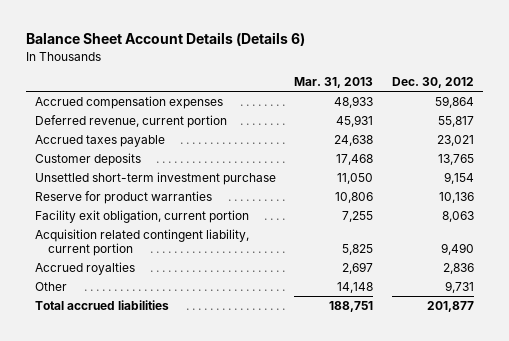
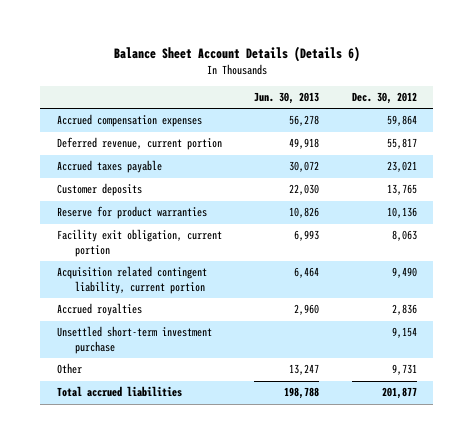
[294,77,374,89] Mar. 31, 2013 -> none
none -> [254,92,320,105] Jun. 30, 2013
[34,171,276,185] Unsettled short-term investment purchase -> [56,326,212,355] Unsettled short-term investment purchase

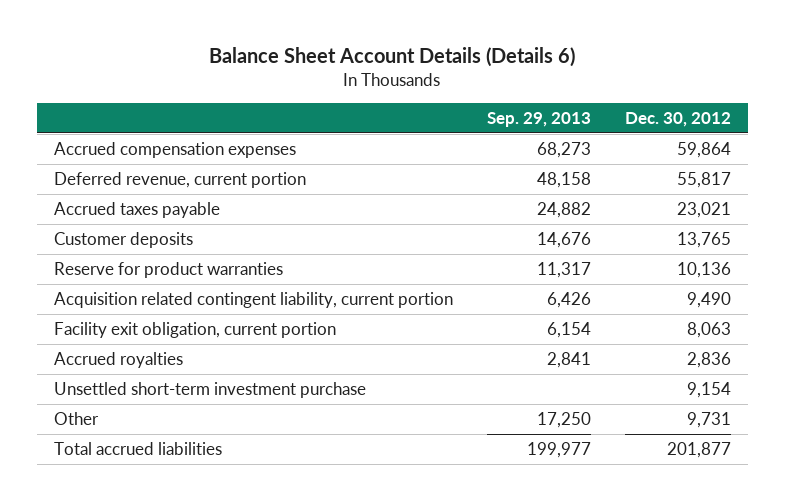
[254,92,320,105] Jun. 30, 2013 -> none
none -> [486,111,591,127] Sep. 29, 2013
[56,229,222,258] Facility exit obligation, current portion -> [53,322,336,339] Facility exit obligation, current portion

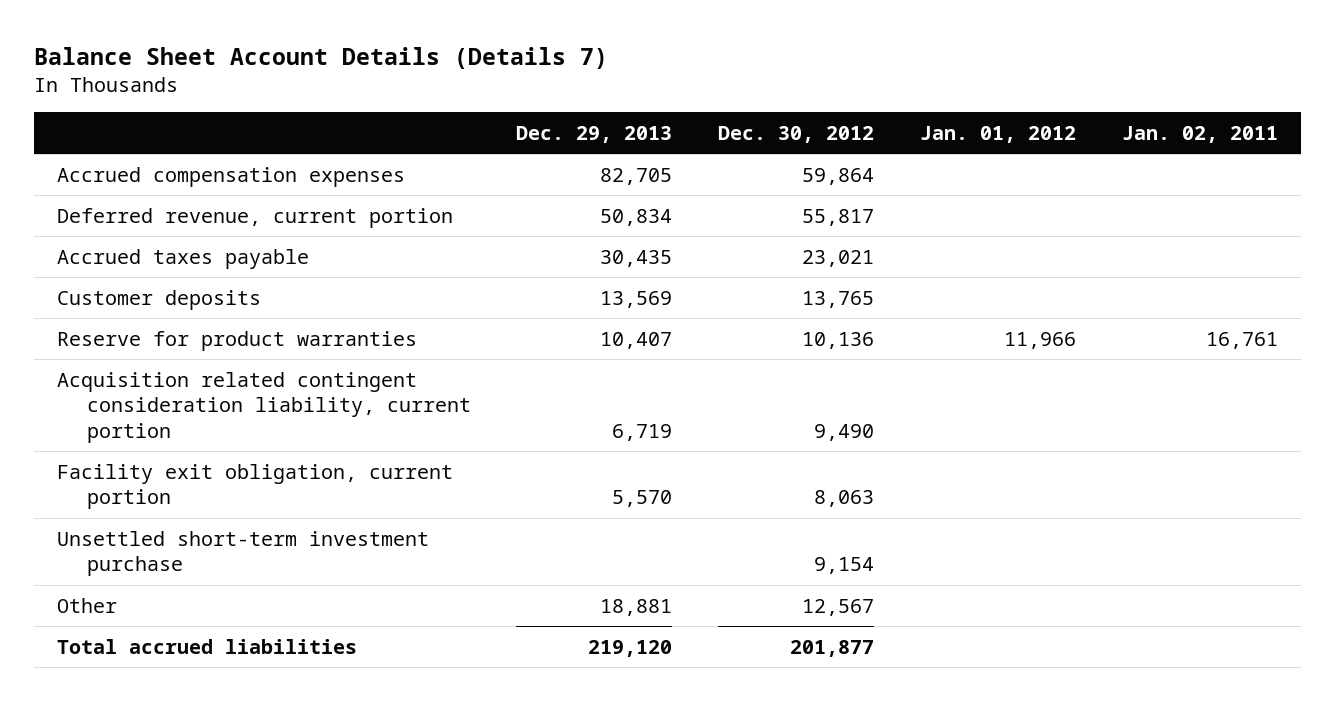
[209,47,576,68] Balance Sheet Account Details (Details 6) -> [33,46,608,69] Balance Sheet Account Details (Details 7)
[486,111,591,127] Sep. 29, 2013 -> none
none -> [516,126,673,144] Dec. 29, 2013
none -> [920,126,1077,144] Jan. 01, 2012
none -> [1122,126,1279,144] Jan. 02, 2011
[53,292,453,309] Acquisition related contingent liability, current portion -> [56,371,471,444] Acquisition related contingent consideration liability, current portion
[53,352,183,369] Accrued royalties -> none
[686,412,731,429] 9,731 -> [802,598,875,616] 12,567

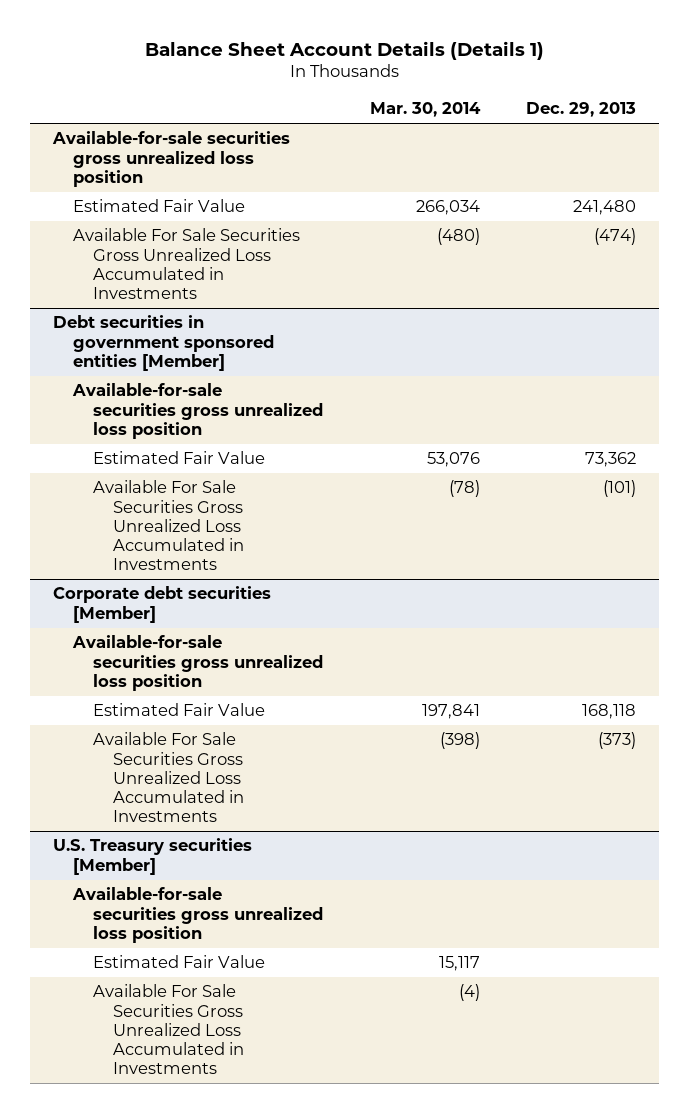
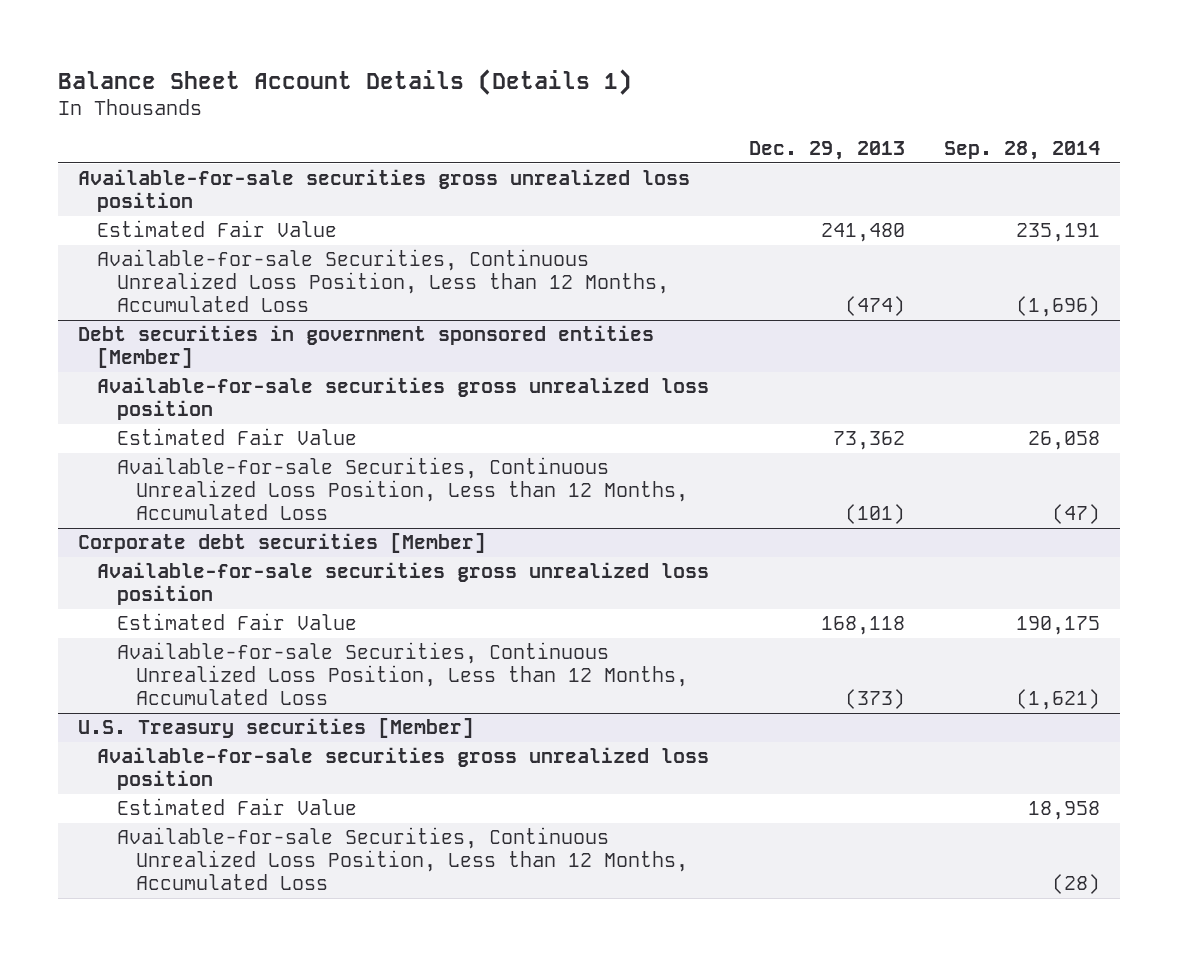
[369,102,481,118] Mar. 30, 2014 -> none
none -> [944,141,1101,161] Sep. 28, 2014
[73,228,301,300] Available For Sale Securities Gross Unrealized Loss Accumulated in Investments -> [97,249,669,313] Available-for-sale Securities, Continuous Unrealized Loss Position, Less than 12 Months, Accumulated Loss
[93,480,245,571] Available For Sale Securities Gross Unrealized Loss Accumulated in Investments -> none
none -> [116,457,688,521] Available-for-sale Securities, Continuous Unrealized Loss Position, Less than 12 Months, Accumulated Loss
[93,732,245,823] Available For Sale Securities Gross Unrealized Loss Accumulated in Investments -> [116,642,688,706] Available-for-sale Securities, Continuous Unrealized Loss Position, Less than 12 Months, Accumulated Loss
[93,984,245,1075] Available For Sale Securities Gross Unrealized Loss Accumulated in Investments -> none
none -> [116,827,688,891] Available-for-sale Securities, Continuous Unrealized Loss Position, Less than 12 Months, Accumulated Loss

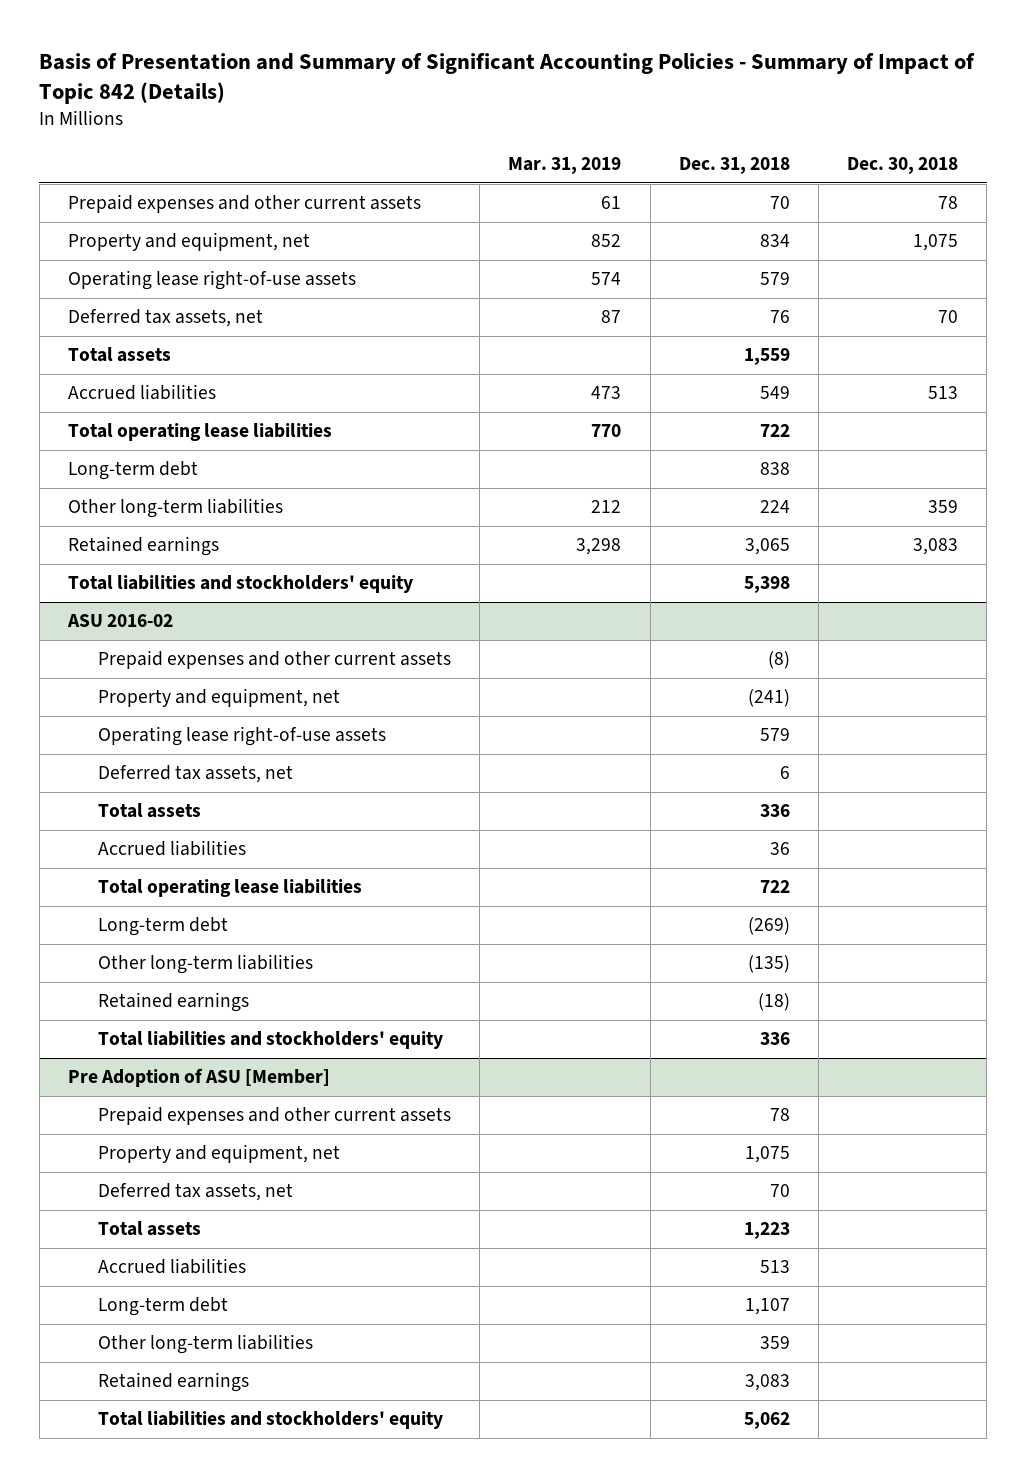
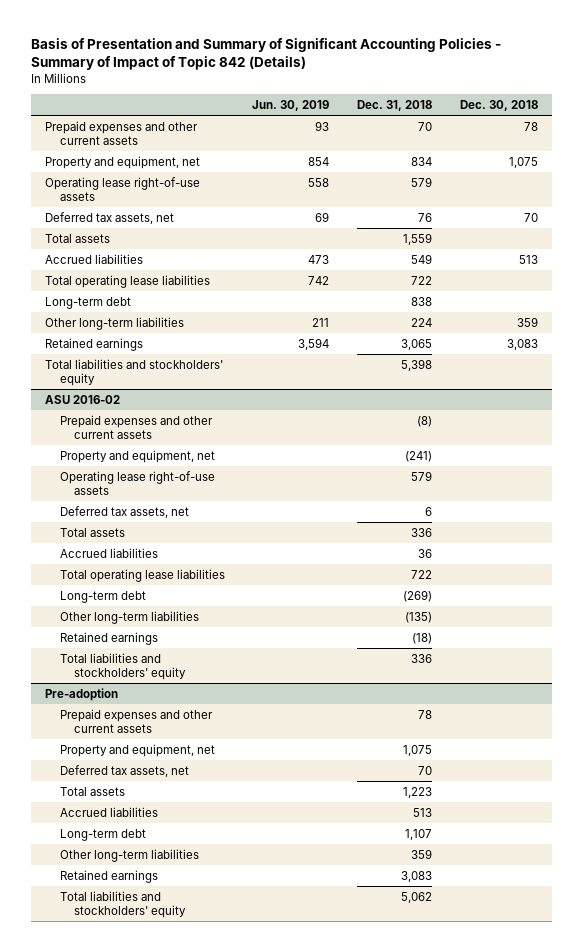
[508,157,622,175] Mar. 31, 2019 -> none
none -> [252,100,330,112] Jun. 30, 2019
[67,1068,330,1088] Pre Adoption of ASU [Member] -> [45,687,119,701] Pre-adoption

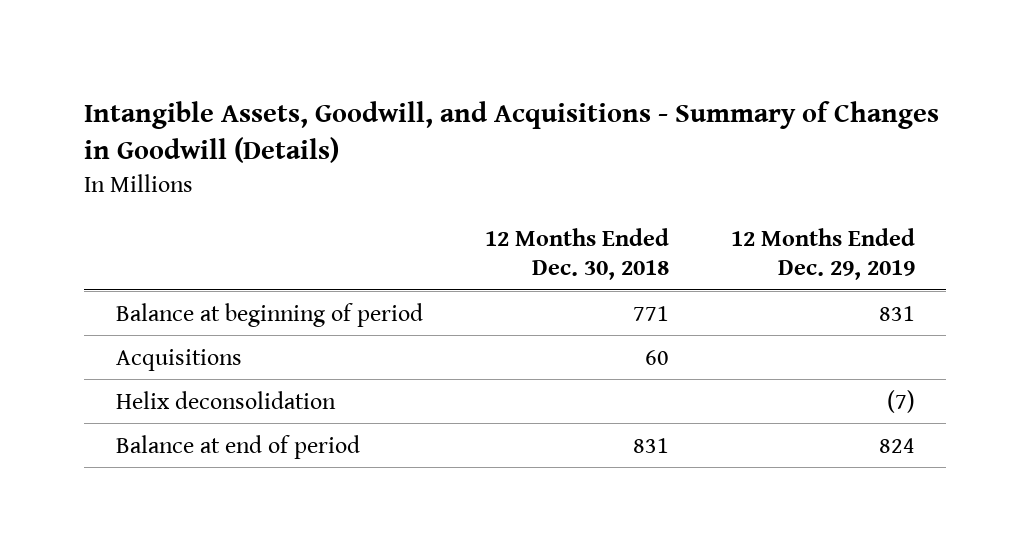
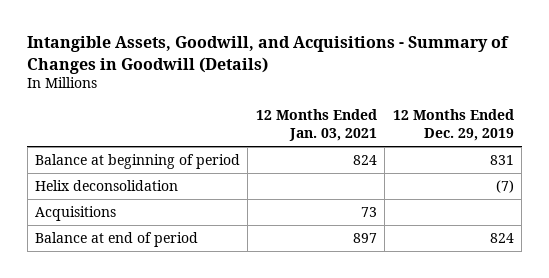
[484,227,669,281] 12 Months Ended Dec. 30, 2018 -> none
none -> [255,109,377,141] 12 Months Ended Jan. 03, 2021
[115,348,242,371] Acquisitions -> [35,206,117,222] Acquisitions

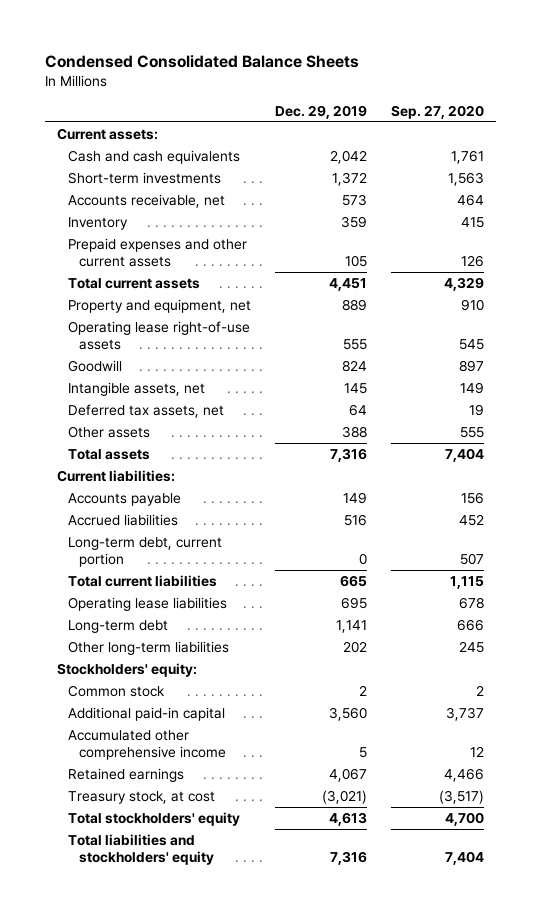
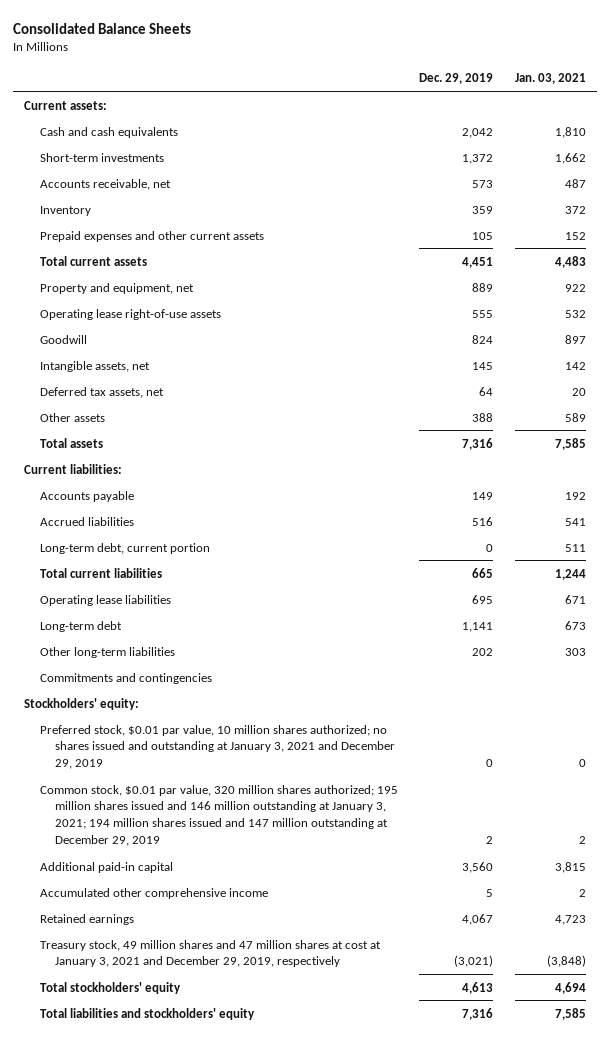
[45,54,360,68] Condensed Consolidated Balance Sheets -> [13,22,192,34] Consolidated Balance Sheets
[390,104,484,119] Sep. 27, 2020 -> none
none -> [515,73,587,85] Jan. 03, 2021
none -> [39,672,212,684] Commitments and contingencies
none -> [39,724,396,770] Preferred stock, $0.01 par value, 10 million shares authorized; no shares issued and outstanding at January 3, 2021 and December 29, 2019
[68,685,166,698] Common stock -> [39,784,398,846] Common stock, $0.01 par value, 320 million shares authorized; 195 million shares issued and 146 million outstanding at January 3, 2021; 194 million shares issued and 147 million outstanding at December 29, 2019
[68,791,216,805] Treasury stock, at cost -> [39,939,381,968] Treasury stock, 49 million shares and 47 million shares at cost at January 3, 2021 and December 29, 2019, respectively

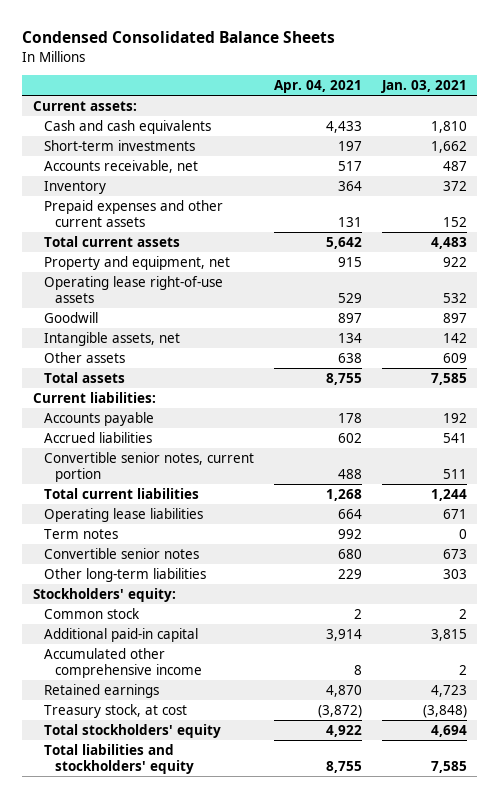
[13,22,192,34] Consolidated Balance Sheets -> [22,31,336,44] Condensed Consolidated Balance Sheets
[419,73,494,85] Dec. 29, 2019 -> none
none -> [273,80,362,94] Apr. 04, 2021
[39,386,164,398] Deferred tax assets, net -> none
[565,412,587,422] 589 -> [443,352,468,363] 609
[39,542,210,554] Long-term debt, current portion -> [43,451,254,483] Convertible senior notes, current portion
none -> [43,528,118,539] Term notes
[39,620,122,632] Long-term debt -> [43,547,199,559] Convertible senior notes
[39,672,212,684] Commitments and contingencies -> none
[39,724,396,770] Preferred stock, $0.01 par value, 10 million shares authorized; no shares issued and outstanding at January 3, 2021 and December 29, 2019 -> none
[39,784,398,846] Common stock, $0.01 par value, 320 million shares authorized; 195 million shares issued and 146 million outstanding at January 3, 2021; 194 million shares issued and 147 million outstanding at December 29, 2019 -> [43,607,140,619] Common stock
[39,939,381,968] Treasury stock, 49 million shares and 47 million shares at cost at January 3, 2021 and December 29, 2019, respectively -> [43,703,187,718] Treasury stock, at cost

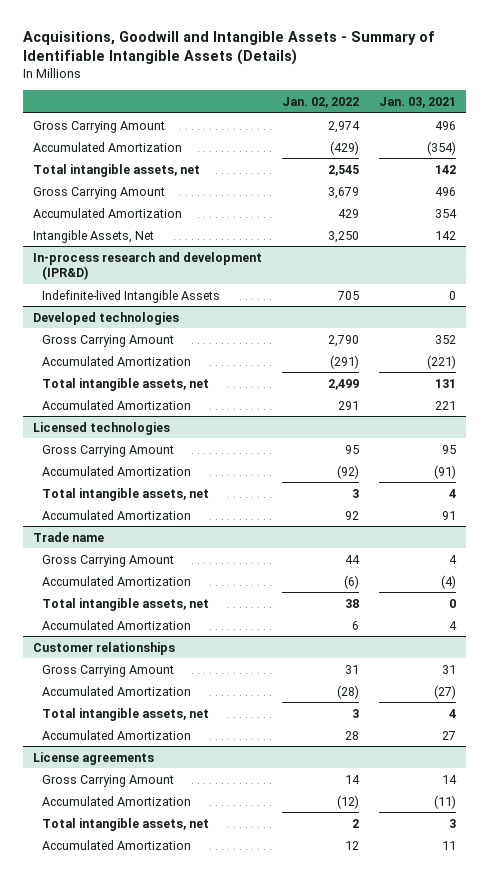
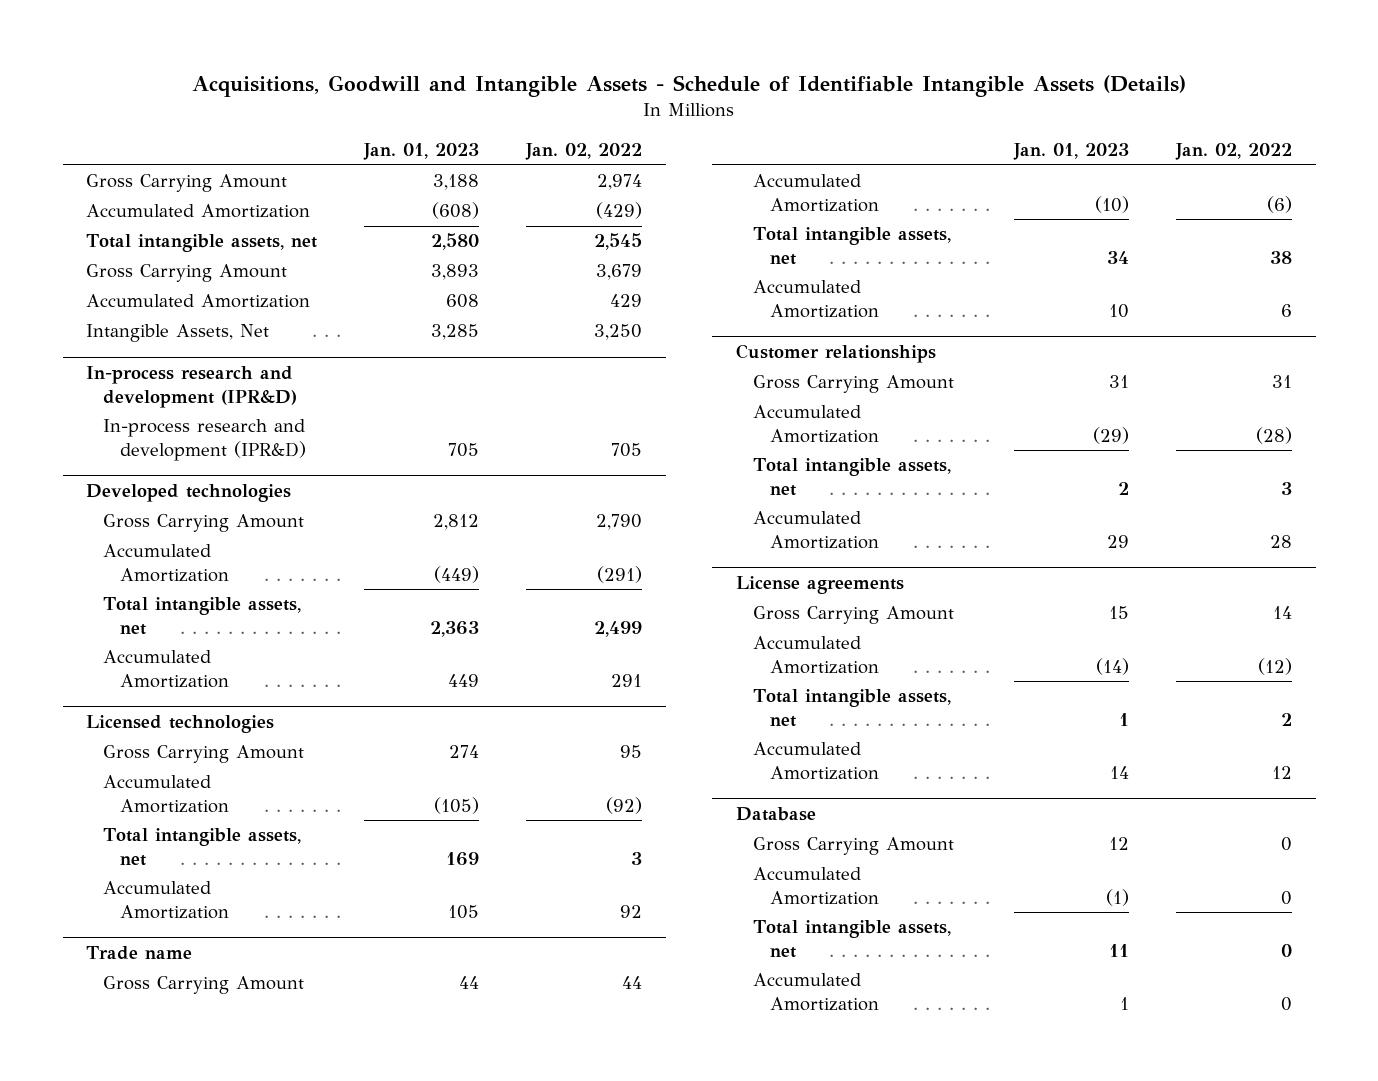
[22,30,435,66] Acquisitions, Goodwill and Intangible Assets - Summary of Identifiable Intangible Assets (Details) -> [192,75,1187,98] Acquisitions, Goodwill and Intangible Assets - Schedule of Identifiable Intangible Assets (Details)
[378,96,456,108] Jan. 03, 2021 -> none
none -> [363,143,480,161] Jan. 01, 2023
[41,289,220,303] Indefinite-lived Intangible Assets -> [103,419,307,461] In-process research and development (IPR&D)
none -> [735,807,816,822] Database
none -> [753,837,955,856] Gross Carrying Amount
none -> [753,867,880,905] Accumulated Amortization
none -> [753,920,952,958] Total intangible assets, net
none -> [753,973,880,1011] Accumulated Amortization

